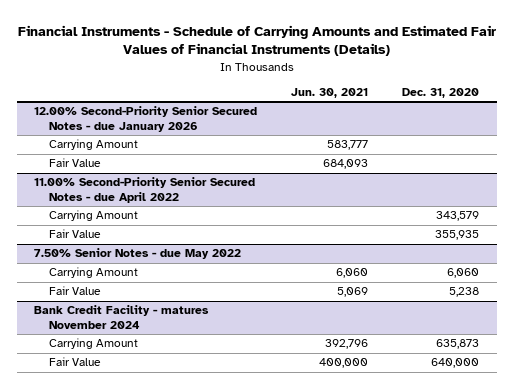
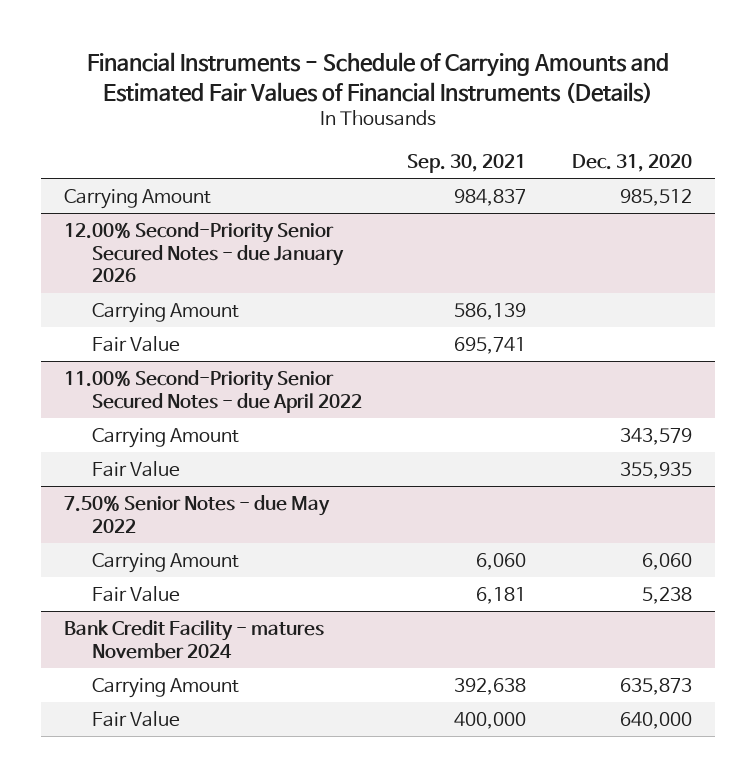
[291,87,369,98] Jun. 30, 2021 -> none
none -> [407,153,527,173] Sep. 30, 2021
none -> [63,188,211,209] Carrying Amount

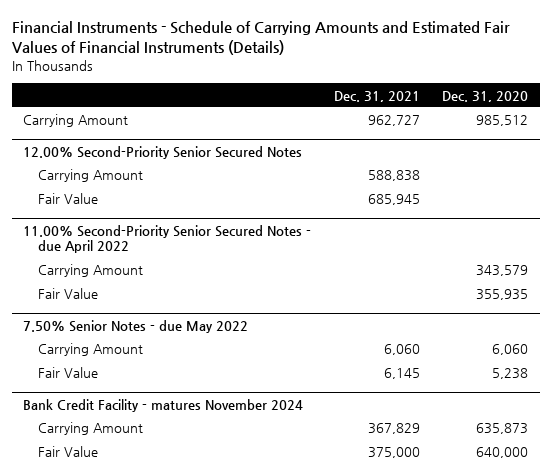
[407,153,527,173] Sep. 30, 2021 -> none
none -> [333,90,420,102] Dec. 31, 2021
[63,221,344,283] 12.00% Second-Priority Senior Secured Notes - due January 2026 -> [23,146,303,160] 12.00% Second-Priority Senior Secured Notes

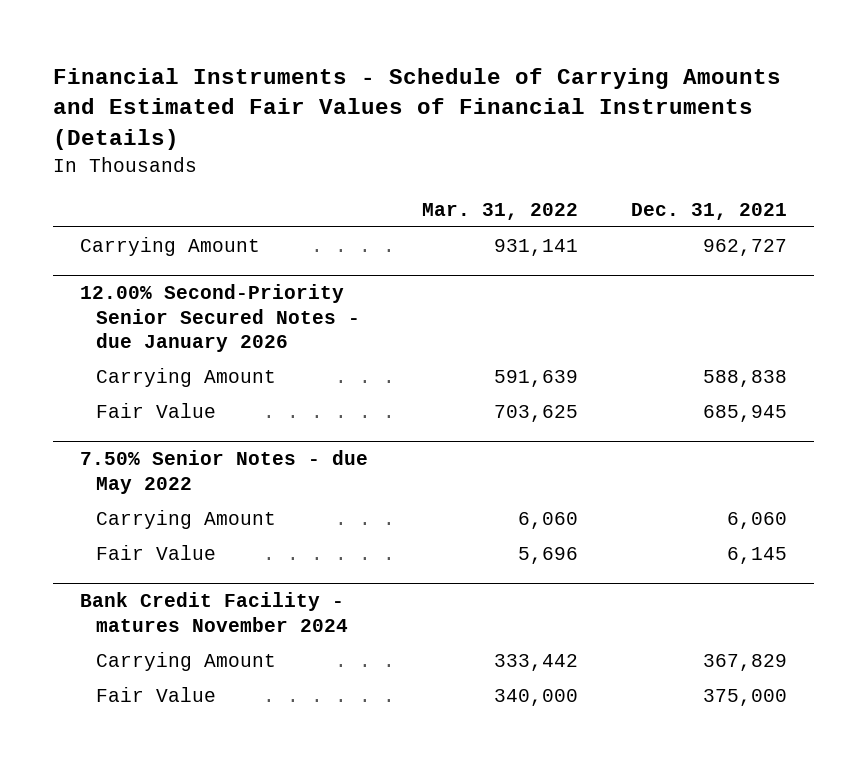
[442,90,529,102] Dec. 31, 2020 -> none
none -> [421,202,578,220] Mar. 31, 2022
[23,146,303,160] 12.00% Second-Priority Senior Secured Notes -> [80,284,360,353] 12.00% Second-Priority Senior Secured Notes - due January 2026
[23,225,312,254] 11.00% Second-Priority Senior Secured Notes - due April 2022 -> none
[37,264,143,278] Carrying Amount -> none
[37,288,98,300] Fair Value -> none

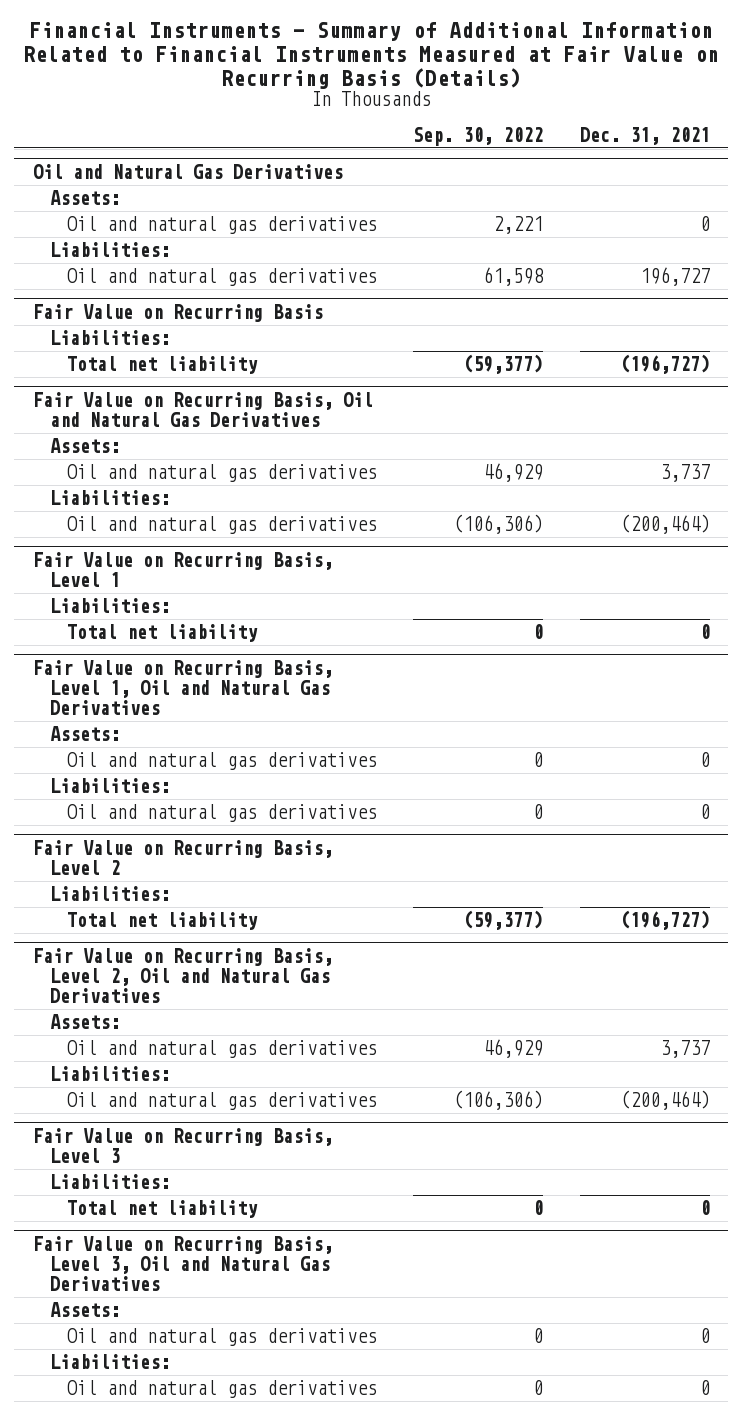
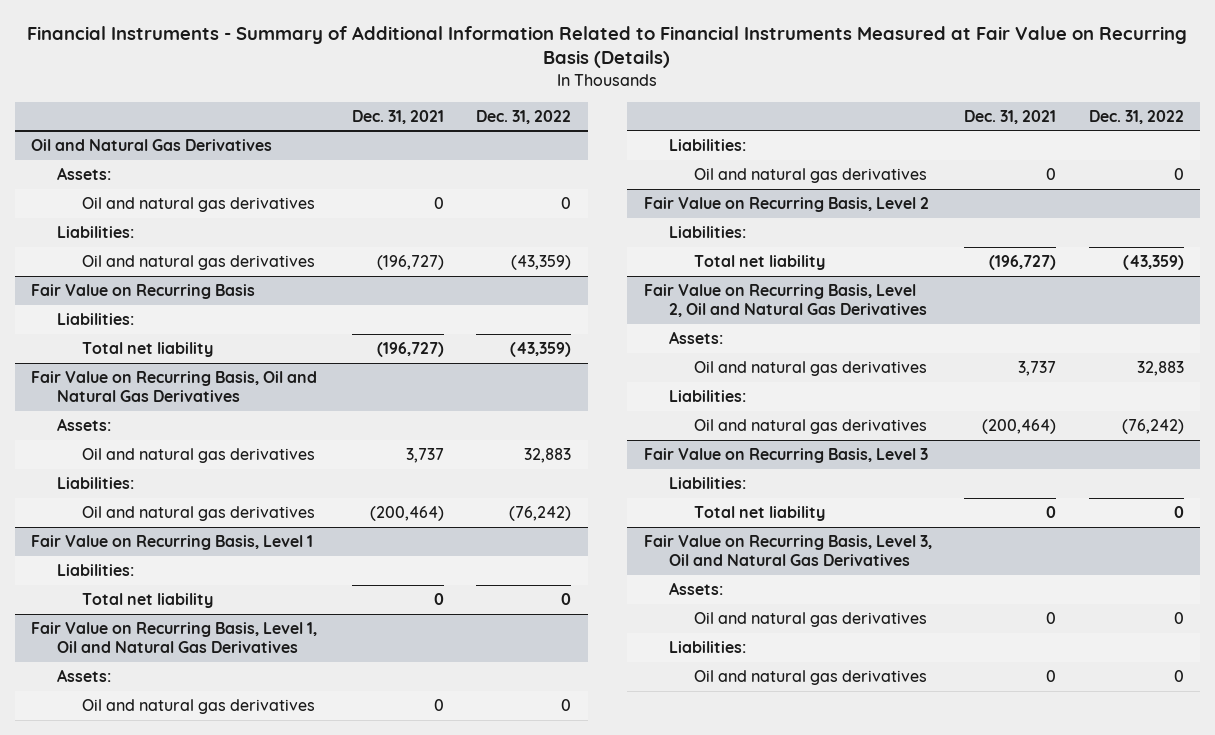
[413,126,544,146] Sep. 30, 2022 -> none
none -> [476,109,572,124] Dec. 31, 2022
[639,267,710,287] 196,727 -> [376,254,444,270] (196,727)

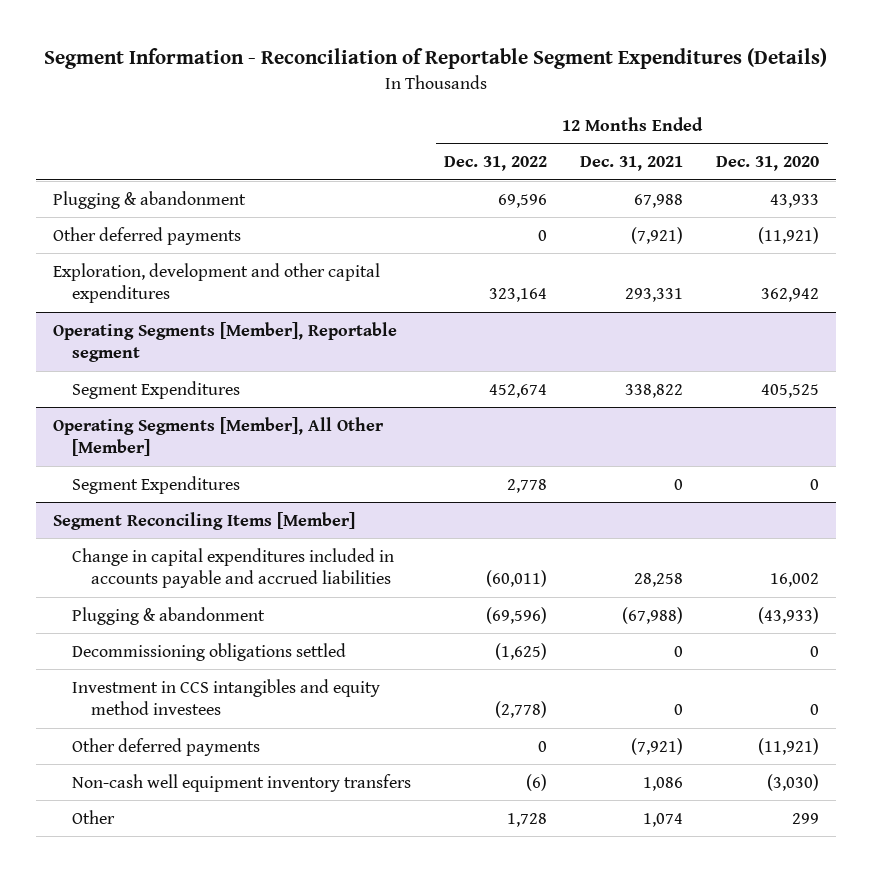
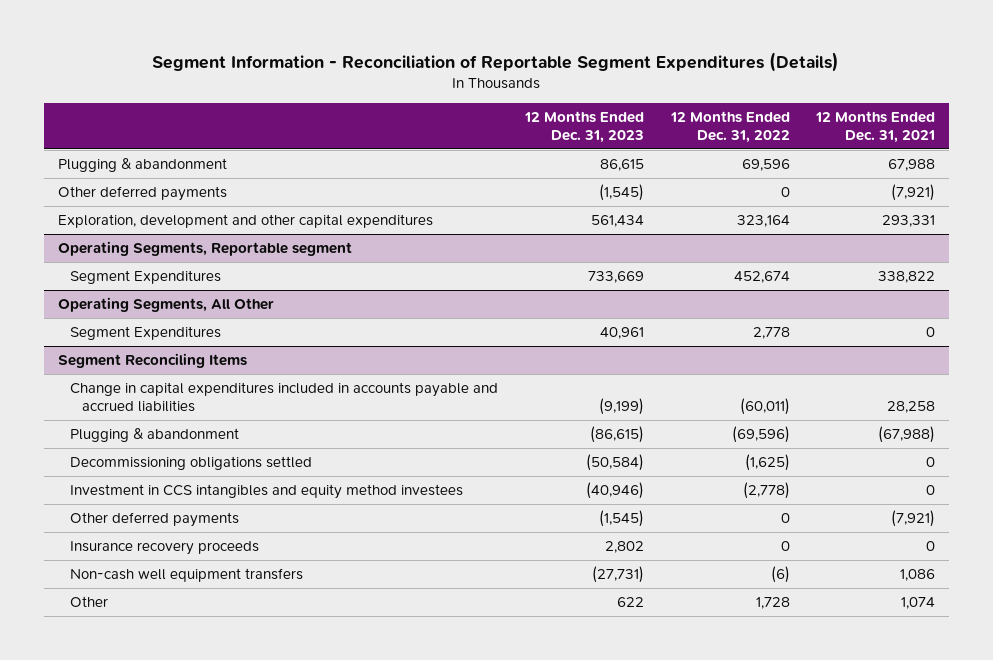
[716,156,820,172] Dec. 31, 2020 -> none
none -> [523,111,644,144] 12 Months Ended Dec. 31, 2023
[52,321,397,363] Operating Segments [Member], Reportable segment -> [57,240,352,256] Operating Segments, Reportable segment
[52,416,384,457] Operating Segments [Member], All Other [Member] -> [57,296,274,312] Operating Segments, All Other
[52,511,355,530] Segment Reconciling Items [Member] -> [57,352,247,368] Segment Reconciling Items
none -> [69,540,259,555] Insurance recovery proceeds
[71,773,411,792] Non-cash well equipment inventory transfers -> [69,567,303,582] Non-cash well equipment transfers

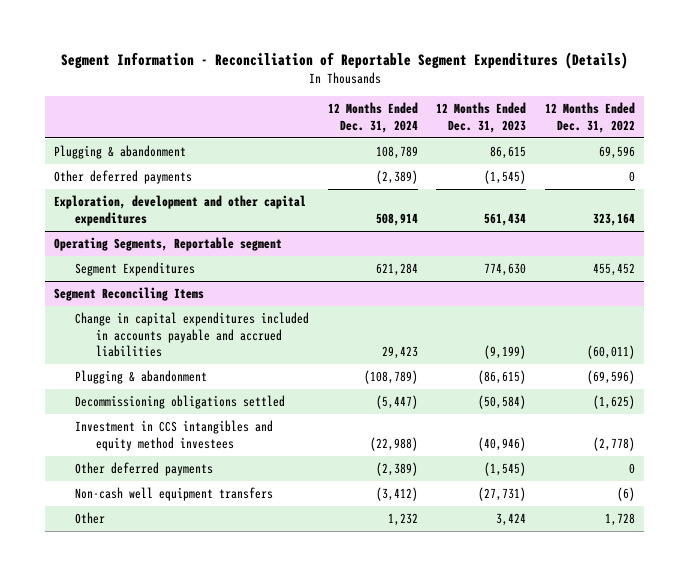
[815,111,936,144] 12 Months Ended Dec. 31, 2021 -> none
none -> [327,102,418,133] 12 Months Ended Dec. 31, 2024
[57,296,274,312] Operating Segments, All Other -> none
[69,325,221,340] Segment Expenditures -> none
[587,270,644,283] 733,669 -> [484,263,527,277] 774,630
[733,270,790,283] 452,674 -> [592,263,635,277] 455,452
[69,540,259,555] Insurance recovery proceeds -> none
[616,596,644,607] 622 -> [496,513,527,527] 3,424

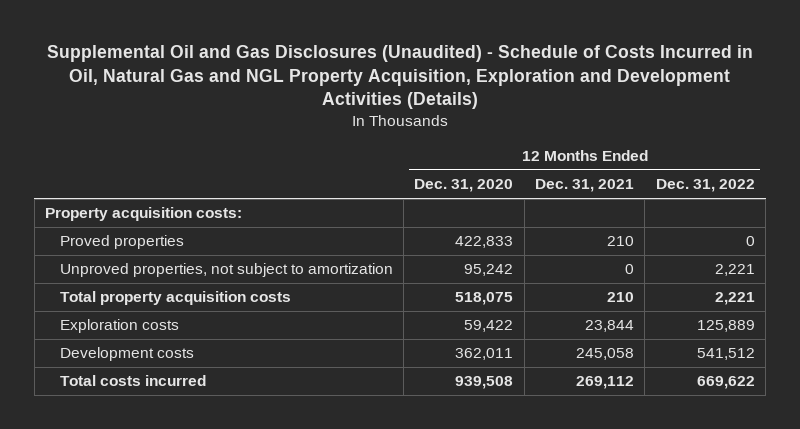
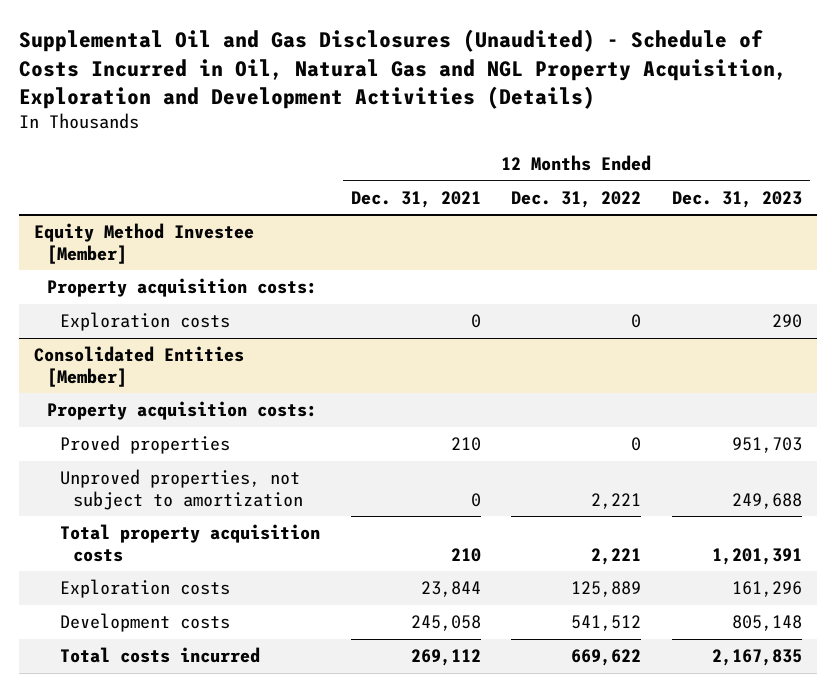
[414,179,514,193] Dec. 31, 2020 -> none
none -> [671,190,802,208] Dec. 31, 2023
none -> [34,223,255,264] Equity Method Investee [Member]
none -> [60,312,231,332] Exploration costs
none -> [34,346,245,387] Consolidated Entities [Member]
none -> [47,401,318,421] Property acquisition costs:

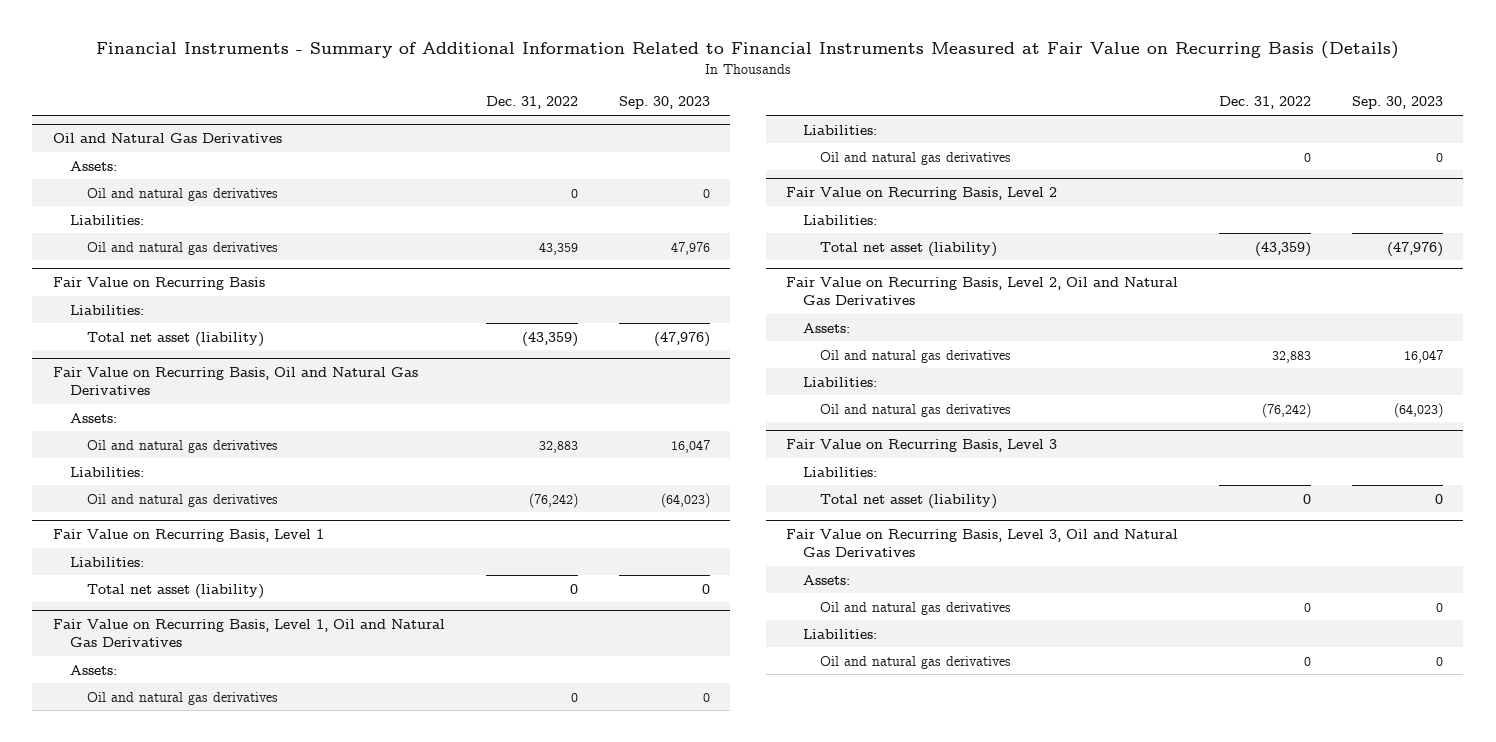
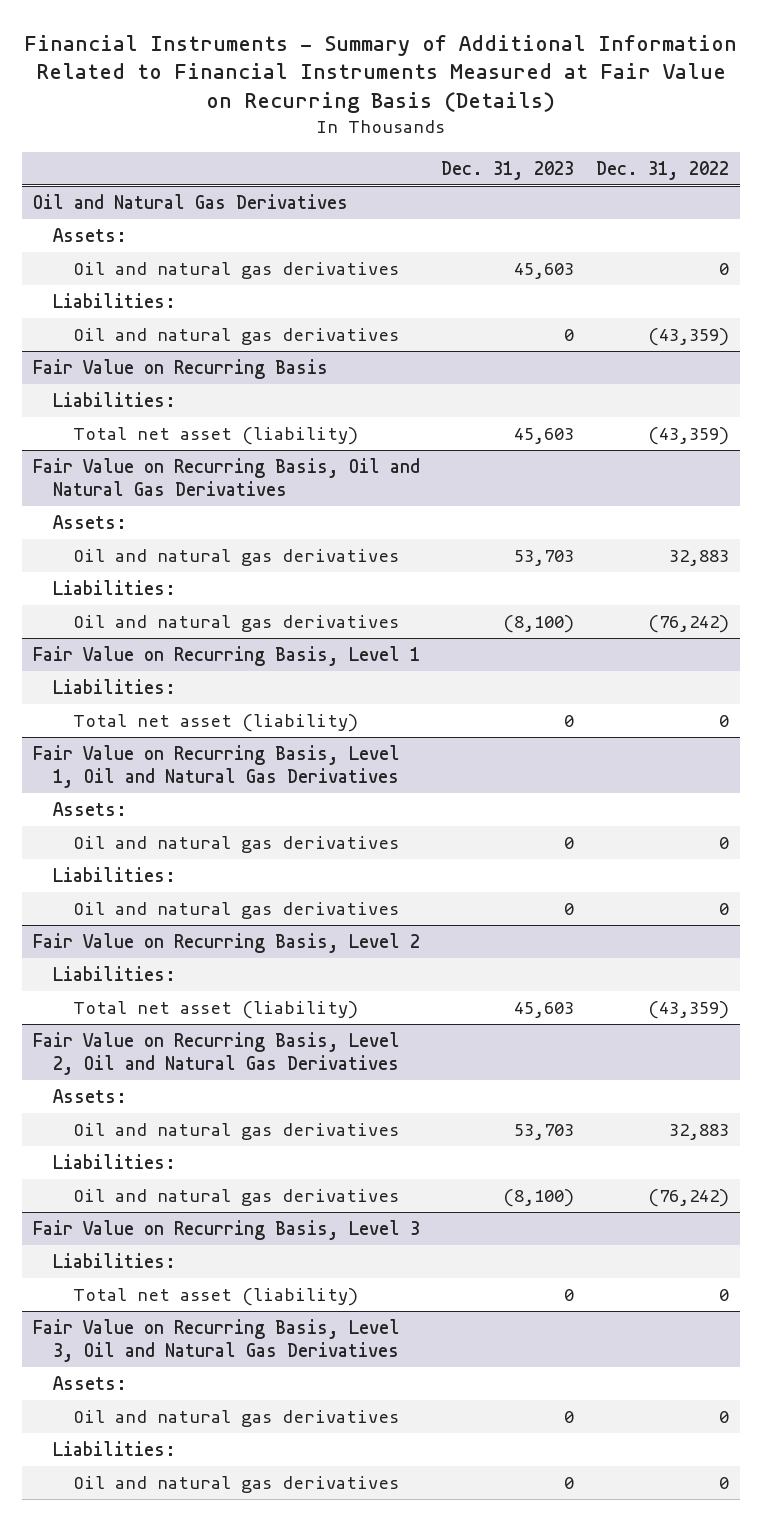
[618,96,710,110] Sep. 30, 2023 -> none
none -> [441,160,575,180] Dec. 31, 2023
[538,241,578,255] 43,359 -> [648,327,730,346] (43,359)

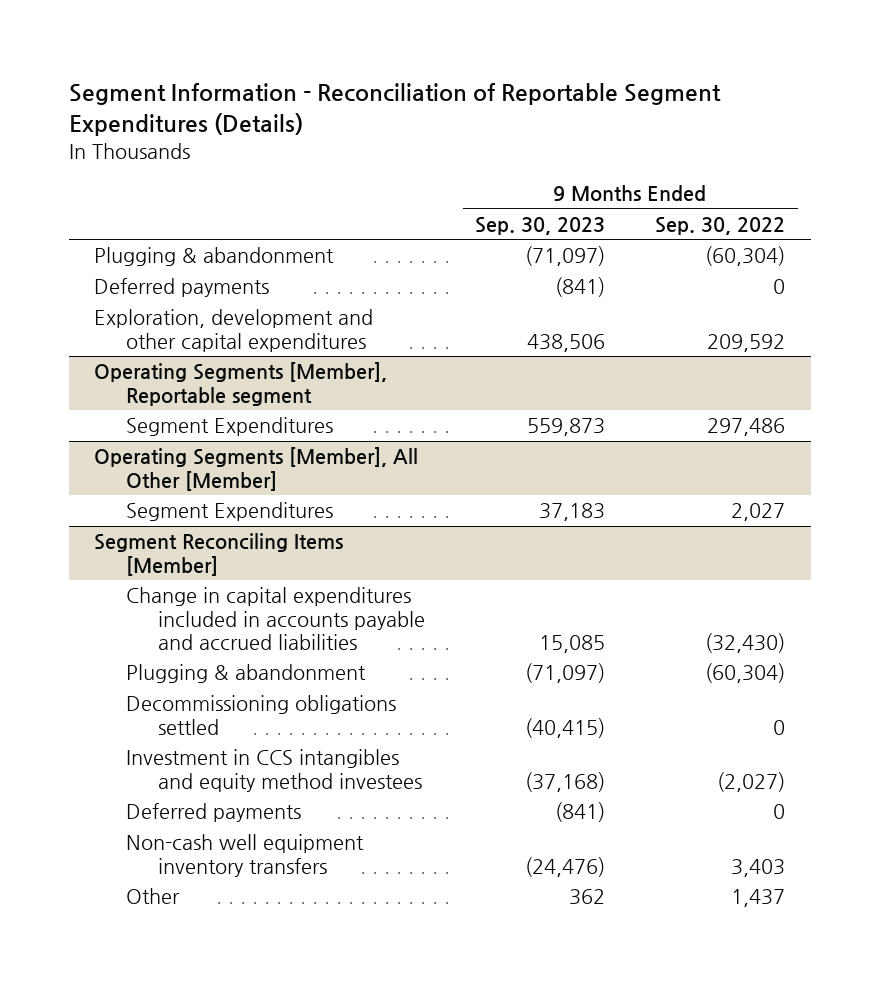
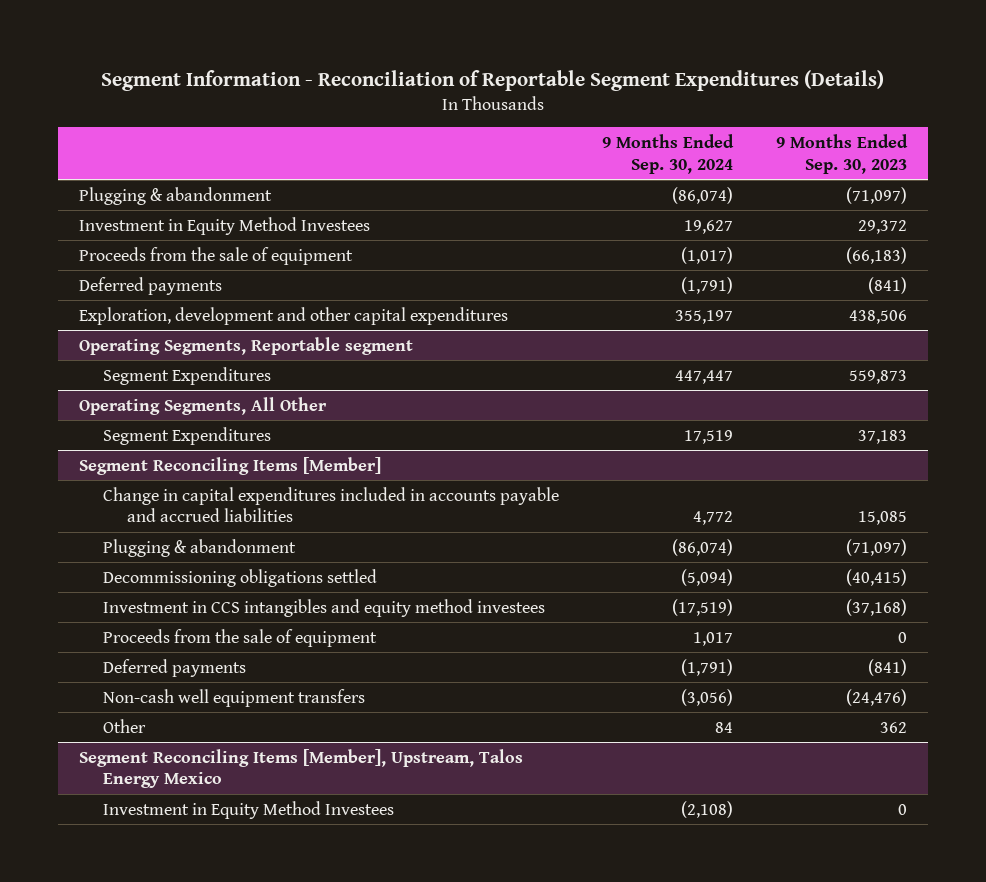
[655,216,786,235] Sep. 30, 2022 -> none
none -> [602,134,735,174] 9 Months Ended Sep. 30, 2024
none -> [79,216,371,235] Investment in Equity Method Investees
none -> [79,246,354,265] Proceeds from the sale of equipment
[93,362,387,406] Operating Segments [Member], Reportable segment -> [79,336,414,355] Operating Segments, Reportable segment
[93,447,418,491] Operating Segments [Member], All Other [Member] -> [79,396,328,415] Operating Segments, All Other
none -> [103,628,378,647] Proceeds from the sale of equipment
[125,834,364,877] Non-cash well equipment inventory transfers -> [103,688,366,707] Non-cash well equipment transfers
none -> [79,748,524,789] Segment Reconciling Items [Member], Upstream, Talos Energy Mexico
none -> [103,800,395,819] Investment in Equity Method Investees

